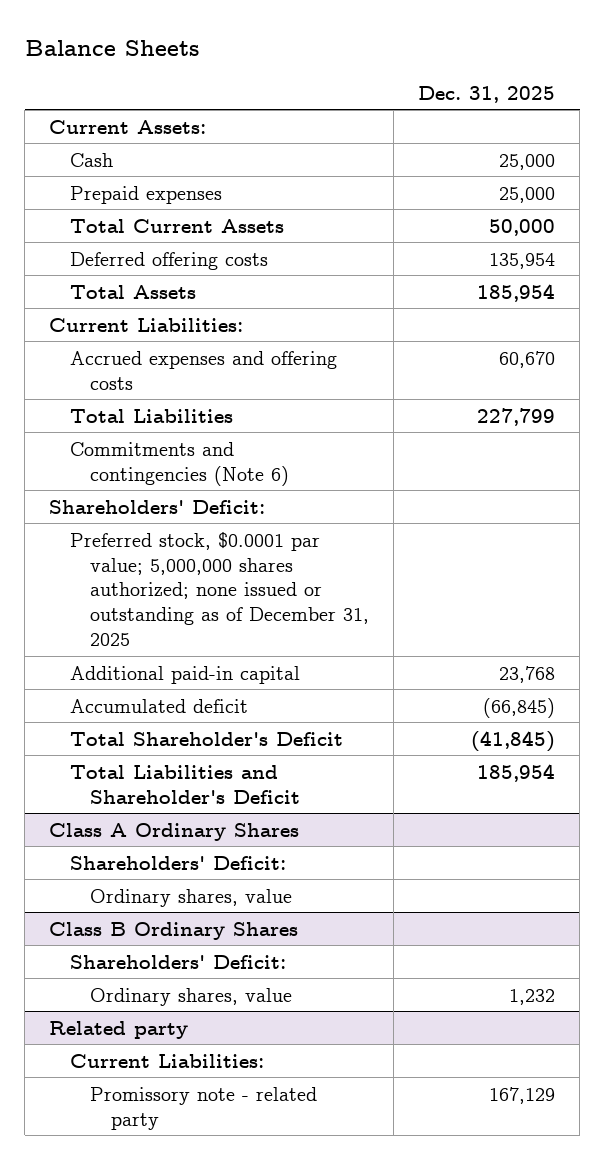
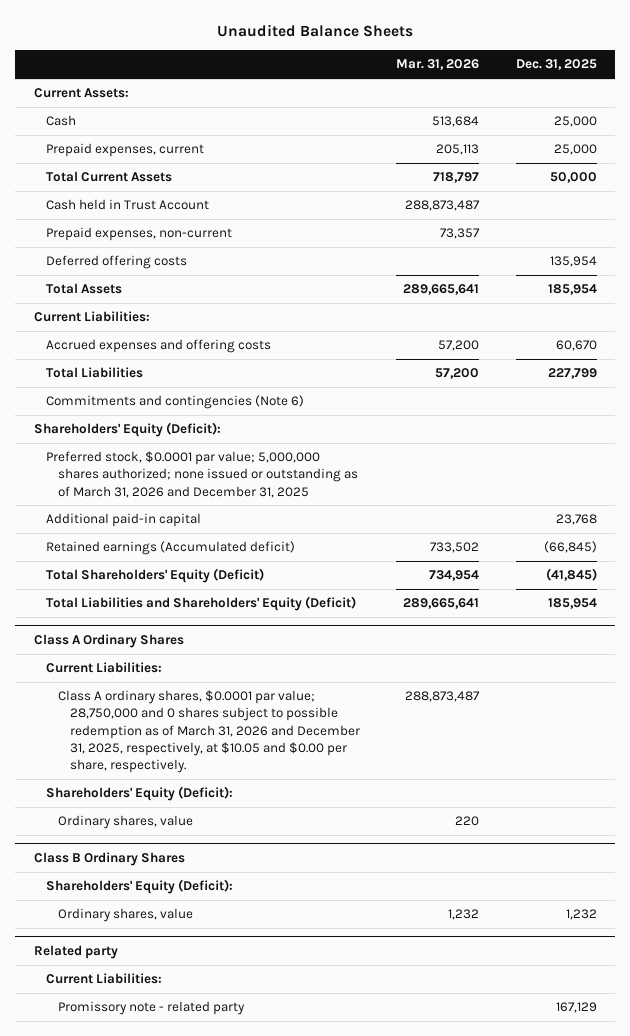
[24,39,199,56] Balance Sheets -> [217,24,414,38] Unaudited Balance Sheets
none -> [396,59,480,71] Mar. 31, 2026
[69,185,222,204] Prepaid expenses -> [45,143,204,158] Prepaid expenses, current
none -> [45,199,209,211] Cash held in Trust Account
none -> [45,227,232,242] Prepaid expenses, non-current
[49,499,266,514] Shareholders' Deficit: -> [33,422,221,438] Shareholders' Equity (Deficit):
[69,531,370,647] Preferred stock, $0.0001 par value; 5,000,000 shares authorized; none issued or outstanding as of December 31, 2025 -> [45,451,358,498] Preferred stock, $0.0001 par value; 5,000,000 shares authorized; none issued or outstanding as of March 31, 2026 and December 31, 2025
[69,698,248,713] Accumulated deficit -> [45,541,295,556] Retained earnings (Accumulated deficit)
[69,731,343,746] Total Shareholder's Deficit -> [45,568,264,584] Total Shareholders' Equity (Deficit)
[69,764,301,804] Total Liabilities and Shareholder's Deficit -> [45,596,356,612] Total Liabilities and Shareholders' Equity (Deficit)
none -> [45,662,162,674] Current Liabilities:
none -> [57,690,360,773] Class A ordinary shares, $0.0001 par value; 28,750,000 and 0 shares subject to possible redemption as of March 31, 2026 and December 31, 2025, respectively, at $10.05 and $0.00 per share, respectively.
[69,855,286,870] Shareholders' Deficit: -> [45,786,233,802] Shareholders' Equity (Deficit):
[69,954,286,969] Shareholders' Deficit: -> [45,879,233,895] Shareholders' Equity (Deficit):

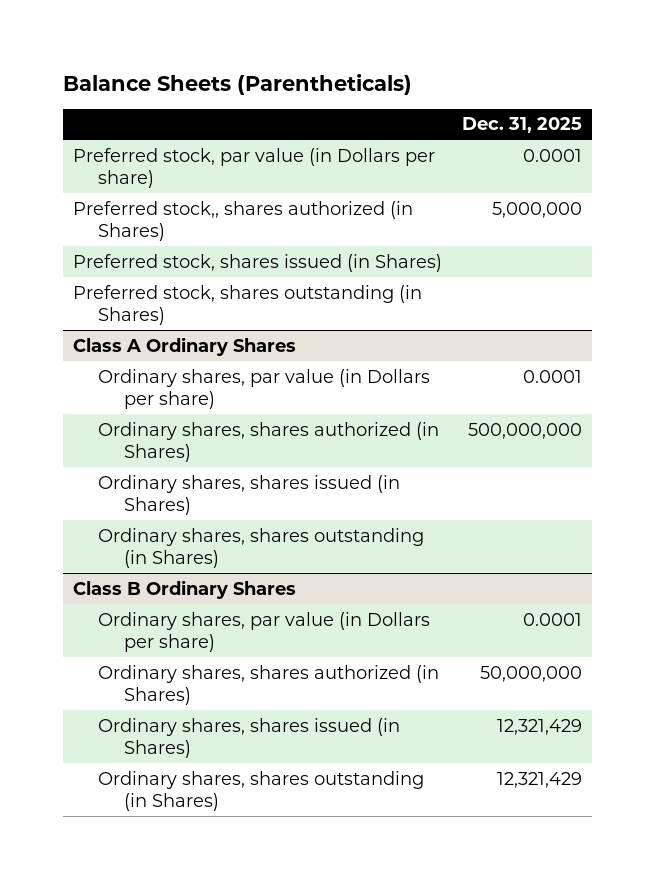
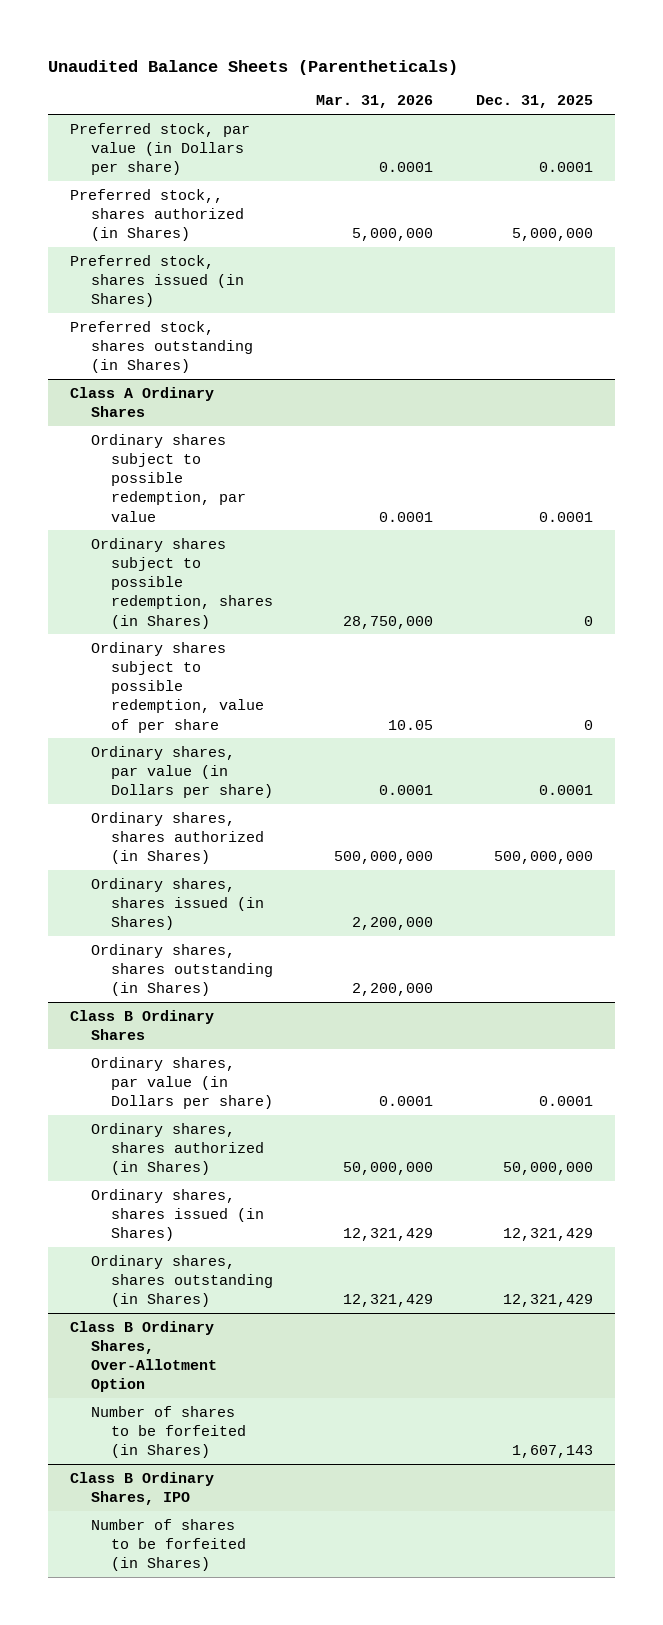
[62,73,412,95] Balance Sheets (Parentheticals) -> [48,59,459,75] Unaudited Balance Sheets (Parentheticals)
none -> [316,95,434,109] Mar. 31, 2026
none -> [90,433,247,522] Ordinary shares subject to possible redemption, par value
none -> [90,537,274,629] Ordinary shares subject to possible redemption, shares (in Shares)
none -> [90,641,265,733] Ordinary shares subject to possible redemption, value of per share
none -> [69,1320,217,1393] Class B Ordinary Shares, Over-Allotment Option
none -> [90,1405,247,1459] Number of shares to be forfeited (in Shares)
none -> [69,1471,214,1505] Class B Ordinary Shares, IPO
none -> [90,1518,247,1572] Number of shares to be forfeited (in Shares)

